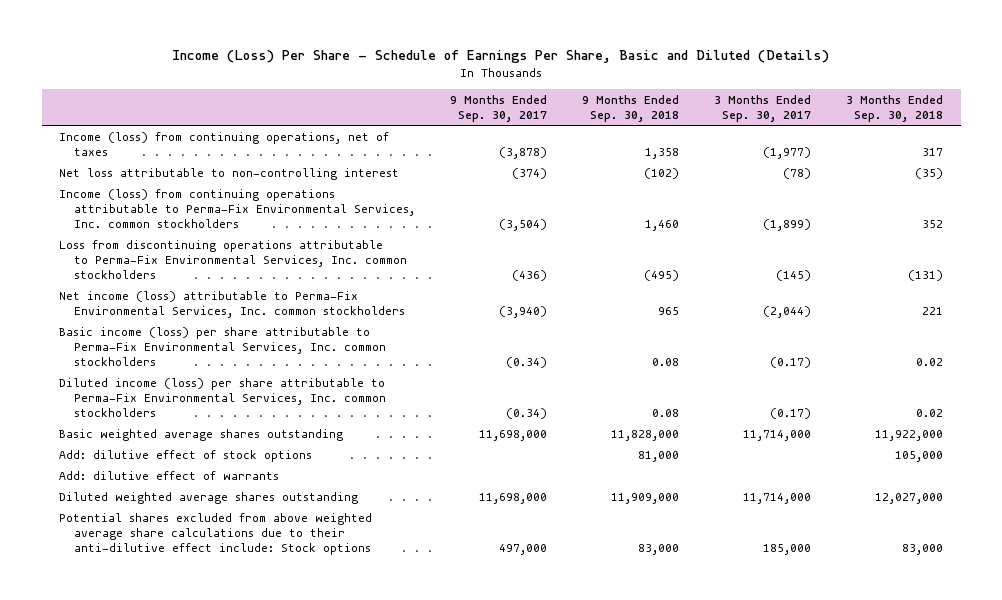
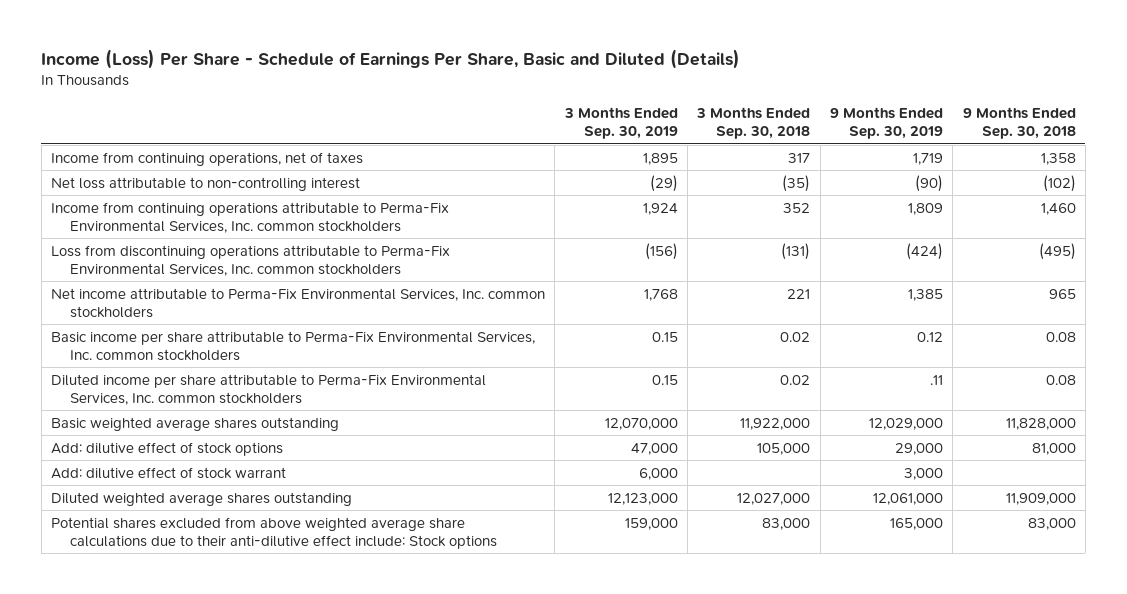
[450,94,548,122] 9 Months Ended Sep. 30, 2017 -> none
[714,94,812,122] 3 Months Ended Sep. 30, 2017 -> none
none -> [563,107,678,140] 3 Months Ended Sep. 30, 2019
none -> [830,107,944,140] 9 Months Ended Sep. 30, 2019
[59,131,390,156] Income (loss) from continuing operations, net of taxes -> [51,151,364,166] Income from continuing operations, net of taxes
[59,188,416,228] Income (loss) from continuing operations attributable to Perma-Fix Environmental Services, Inc. common stockholders -> [51,201,450,233] Income from continuing operations attributable to Perma-Fix Environmental Services, Inc. common stockholders
[59,290,406,318] Net income (loss) attributable to Perma-Fix Environmental Services, Inc. common stockholders -> [51,287,546,318] Net income attributable to Perma-Fix Environmental Services, Inc. common stockholders
[59,326,387,366] Basic income (loss) per share attributable to Perma-Fix Environmental Services, Inc. common stockholders -> [51,330,536,361] Basic income per share attributable to Perma-Fix Environmental Services, Inc. common stockholders
[59,377,387,417] Diluted income (loss) per share attributable to Perma-Fix Environmental Services, Inc. common stockholders -> [51,373,487,405] Diluted income per share attributable to Perma-Fix Environmental Services, Inc. common stockholders
[59,470,280,480] Add: dilutive effect of warrants -> [51,466,287,479] Add: dilutive effect of stock warrant

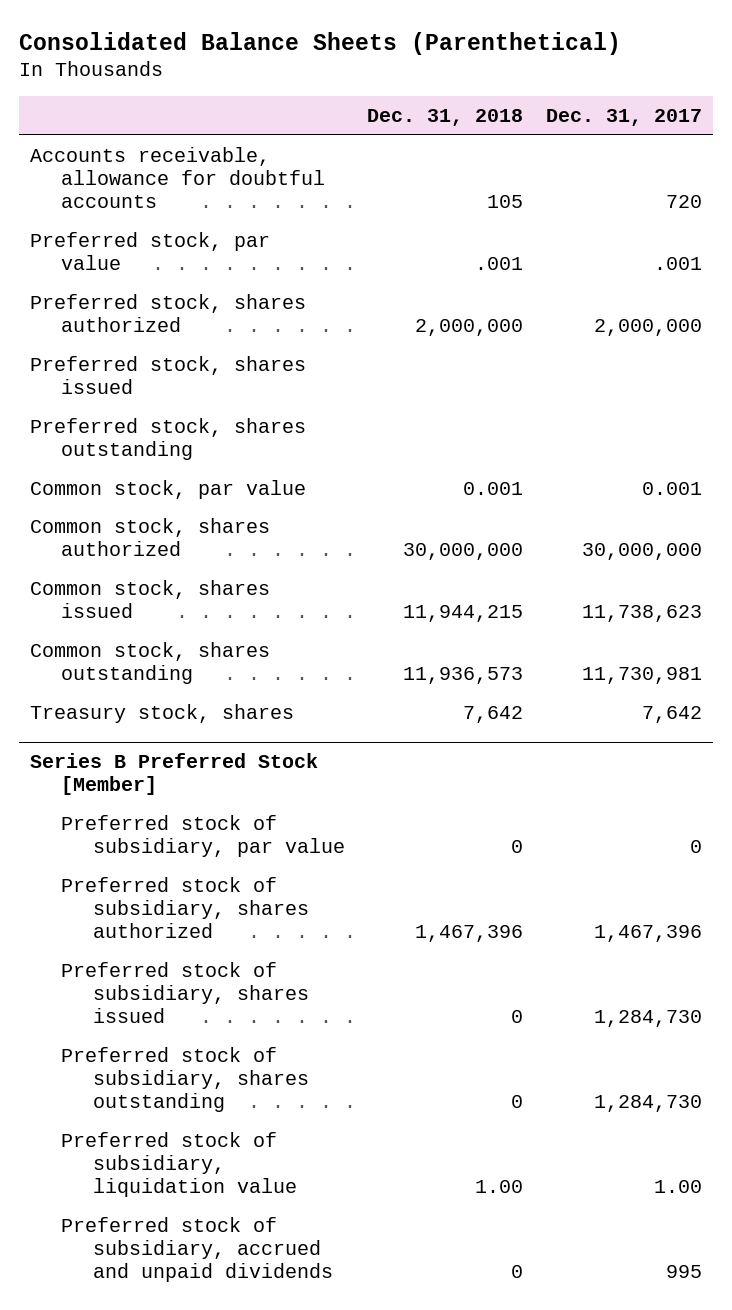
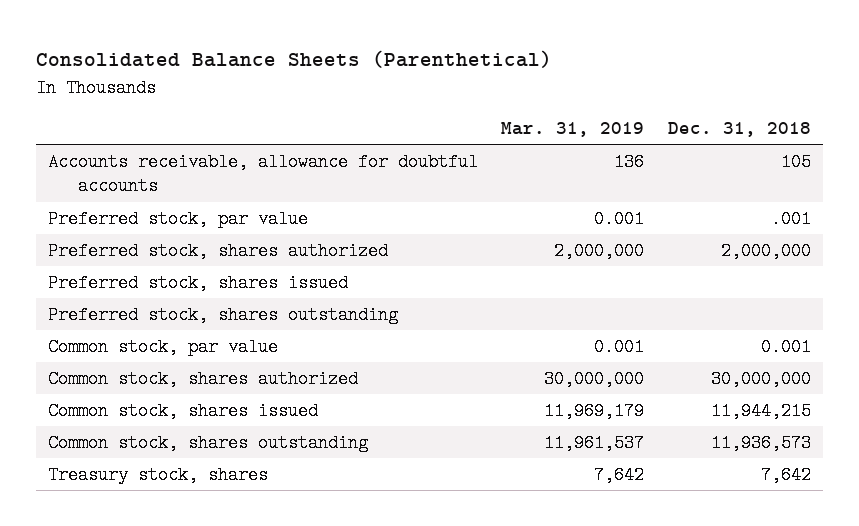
[546,108,703,126] Dec. 31, 2017 -> none
none -> [501,121,645,137] Mar. 31, 2019
[30,753,319,796] Series B Preferred Stock [Member] -> none
[61,814,345,857] Preferred stock of subsidiary, par value -> none
[61,876,309,938] Preferred stock of subsidiary, shares authorized -> none
[61,961,309,1023] Preferred stock of subsidiary, shares issued -> none
[61,1046,309,1112] Preferred stock of subsidiary, shares outstanding -> none
[61,1131,297,1197] Preferred stock of subsidiary, liquidation value -> none
[61,1216,333,1282] Preferred stock of subsidiary, accrued and unpaid dividends -> none

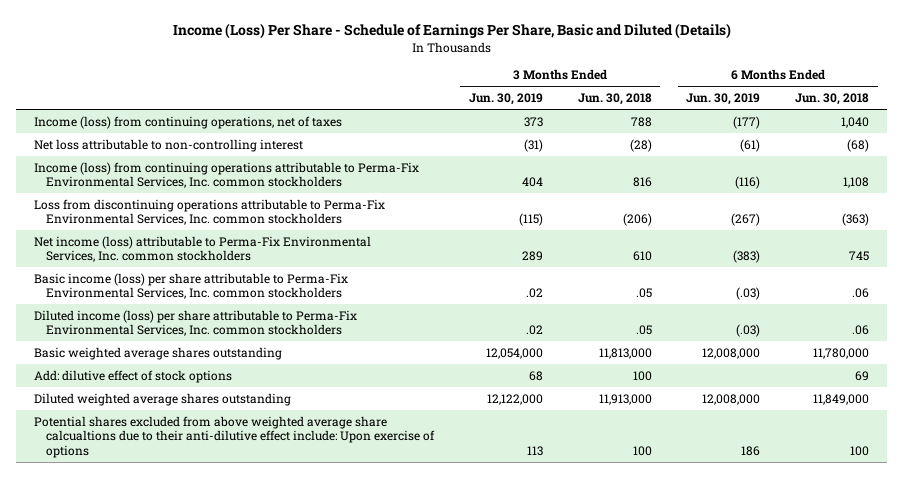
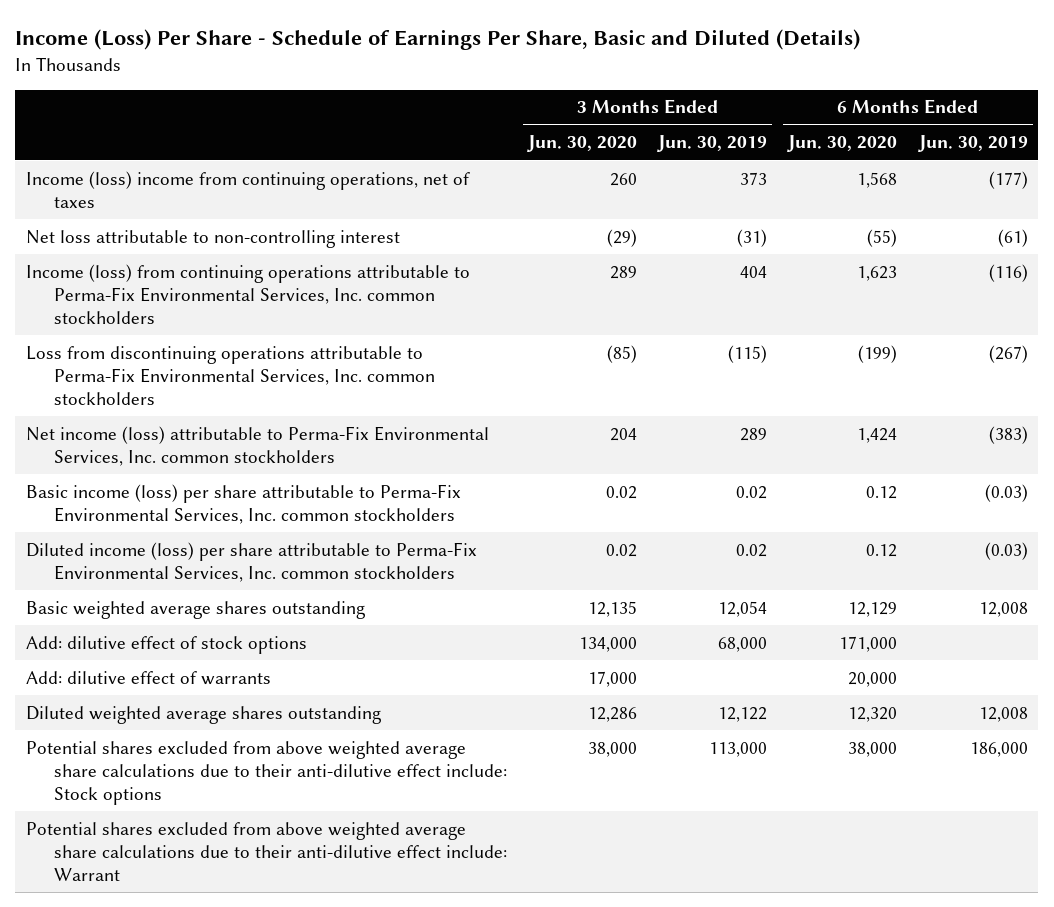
[577,93,652,106] Jun. 30, 2018 -> none
[795,93,870,106] Jun. 30, 2018 -> none
none -> [526,135,637,153] Jun. 30, 2020
none -> [787,135,898,153] Jun. 30, 2020
[33,115,342,129] Income (loss) from continuing operations, net of taxes -> [26,170,471,208] Income (loss) income from continuing operations, net of taxes
[525,288,543,299] .02 -> [736,485,768,499] 0.02
[736,287,761,301] (.03) -> [984,483,1028,502] (0.03)
[525,325,543,336] .02 -> [736,543,768,557] 0.02
[736,324,761,338] (.03) -> [984,541,1028,560] (0.03)
[485,347,543,359] 12,054,000 -> [718,600,768,617] 12,054
[702,347,761,359] 12,008,000 -> [978,601,1028,617] 12,008
[528,370,543,381] 68 -> [718,636,768,652] 68,000
none -> [26,670,272,685] Add: dilutive effect of warrants
[486,393,543,405] 12,122,000 -> [718,706,768,722] 12,122
[702,393,761,405] 12,008,000 -> [978,706,1028,722] 12,008
[33,415,435,458] Potential shares excluded from above weighted average share calcualtions due to their anti-dilutive effect include: Upon exercise of options -> [26,740,507,805] Potential shares excluded from above weighted average share calculations due to their anti-dilutive effect include: Stock options
[526,445,543,456] 113 -> [709,741,768,757] 113,000
[741,445,761,456] 186 -> [969,741,1028,757] 186,000
none -> [26,821,507,881] Potential shares excluded from above weighted average share calculations due to their anti-dilutive effect include: Warrant

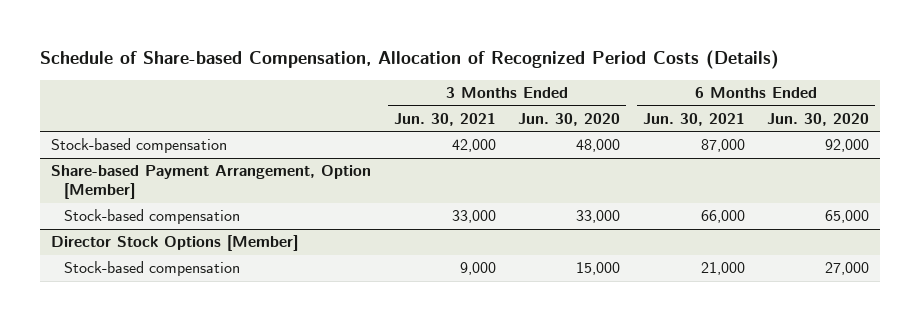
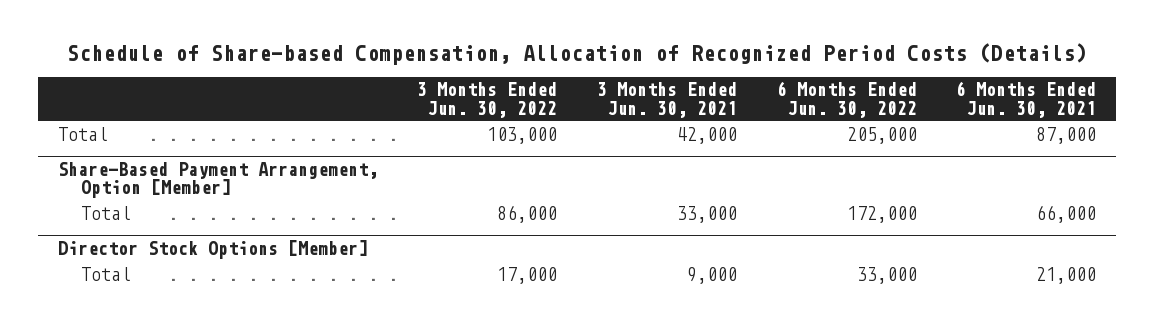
[518,112,621,126] Jun. 30, 2020 -> none
[767,112,870,126] Jun. 30, 2020 -> none
none -> [417,82,558,118] 3 Months Ended Jun. 30, 2022
none -> [776,81,917,118] 6 Months Ended Jun. 30, 2022
[51,138,228,154] Stock-based compensation -> [57,126,108,141] Total
[51,165,372,200] Share-based Payment Arrangement, Option [Member] -> [57,161,378,199] Share-Based Payment Arrangement, Option [Member]
[64,209,241,225] Stock-based compensation -> [81,205,132,220] Total
[64,261,241,277] Stock-based compensation -> [81,266,132,281] Total

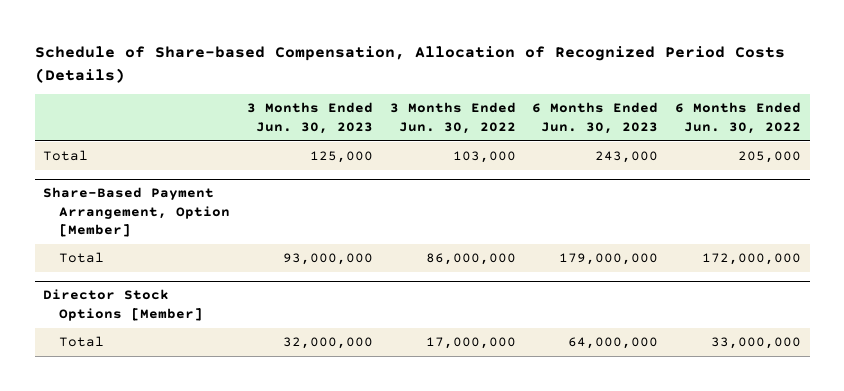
[596,82,737,118] 3 Months Ended Jun. 30, 2021 -> none
[956,81,1097,118] 6 Months Ended Jun. 30, 2021 -> none
none -> [246,102,373,134] 3 Months Ended Jun. 30, 2023
none -> [532,102,659,134] 6 Months Ended Jun. 30, 2023
[497,204,558,223] 86,000 -> [425,253,516,266] 86,000,000
[846,205,917,223] 172,000 -> [702,253,802,266] 172,000,000
[497,266,558,284] 17,000 -> [425,337,516,350] 17,000,000
[856,266,917,284] 33,000 -> [711,337,802,350] 33,000,000

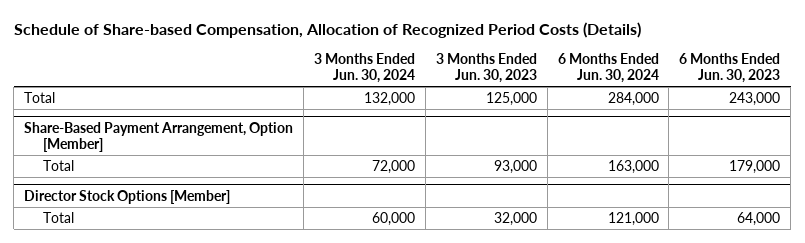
[389,102,516,134] 3 Months Ended Jun. 30, 2022 -> none
[675,102,802,134] 6 Months Ended Jun. 30, 2022 -> none
none -> [314,53,416,84] 3 Months Ended Jun. 30, 2024
none -> [557,53,659,84] 6 Months Ended Jun. 30, 2024
[282,253,373,266] 93,000,000 -> [493,160,537,175] 93,000
[559,253,659,266] 179,000,000 -> [729,160,781,175] 179,000
[282,337,373,350] 32,000,000 -> [493,212,537,227] 32,000
[568,337,659,350] 64,000,000 -> [737,212,781,227] 64,000

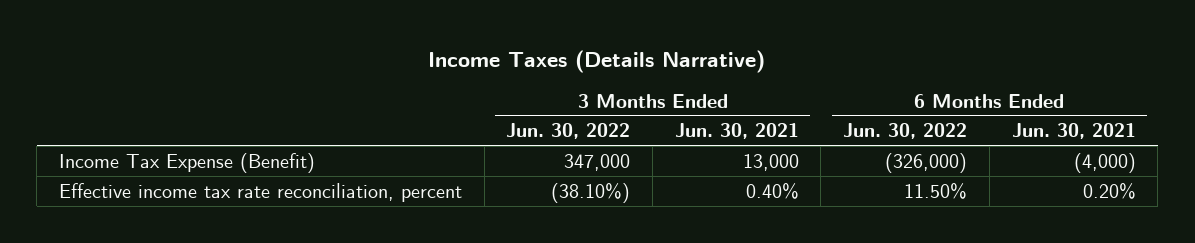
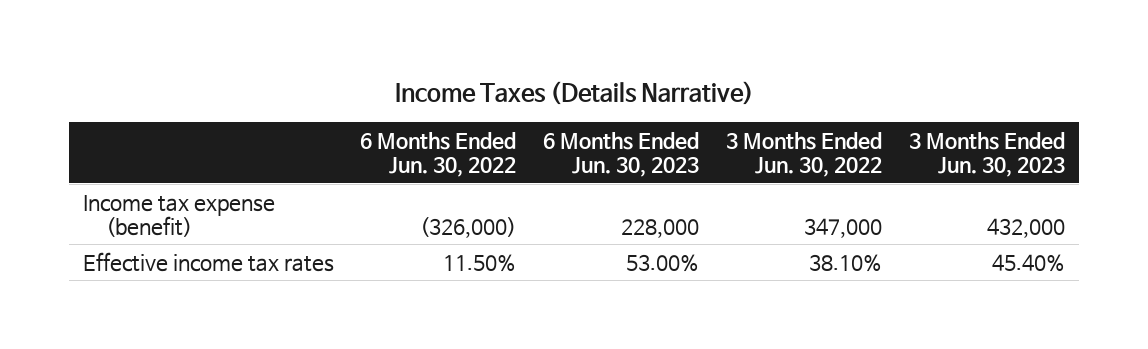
[674,123,799,140] Jun. 30, 2021 -> none
[1011,123,1136,140] Jun. 30, 2021 -> none
none -> [543,131,700,177] 6 Months Ended Jun. 30, 2023
none -> [909,131,1066,177] 3 Months Ended Jun. 30, 2023
[58,152,315,173] Income Tax Expense (Benefit) -> [82,194,275,237] Income tax expense (benefit)
[58,182,462,202] Effective income tax rate reconciliation, percent -> [82,251,334,272] Effective income tax rates
[551,182,631,203] (38.10%) -> [809,253,883,272] 38.10%

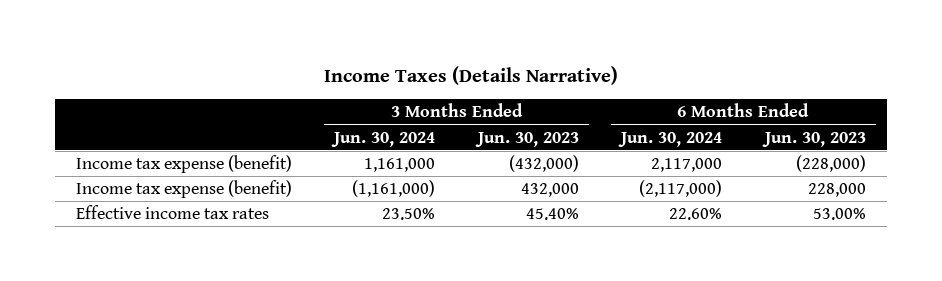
[360,131,517,177] 6 Months Ended Jun. 30, 2022 -> none
[726,131,883,177] 3 Months Ended Jun. 30, 2022 -> none
none -> [331,131,436,147] Jun. 30, 2024
none -> [618,131,723,147] Jun. 30, 2024
none -> [75,154,292,173] Income tax expense (benefit)

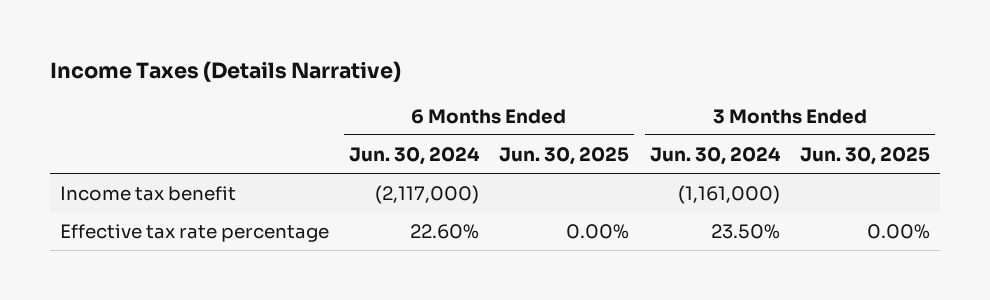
[474,131,579,147] Jun. 30, 2023 -> none
[761,131,866,147] Jun. 30, 2023 -> none
none -> [499,146,630,165] Jun. 30, 2025
none -> [800,146,931,165] Jun. 30, 2025
[75,179,292,198] Income tax expense (benefit) -> none
[75,154,292,173] Income tax expense (benefit) -> [59,185,236,201] Income tax benefit
[364,157,436,172] 1,161,000 -> [677,184,780,204] (1,161,000)
[651,157,723,172] 2,117,000 -> [375,184,480,204] (2,117,000)
[75,204,269,219] Effective income tax rates -> [59,223,329,242] Effective tax rate percentage

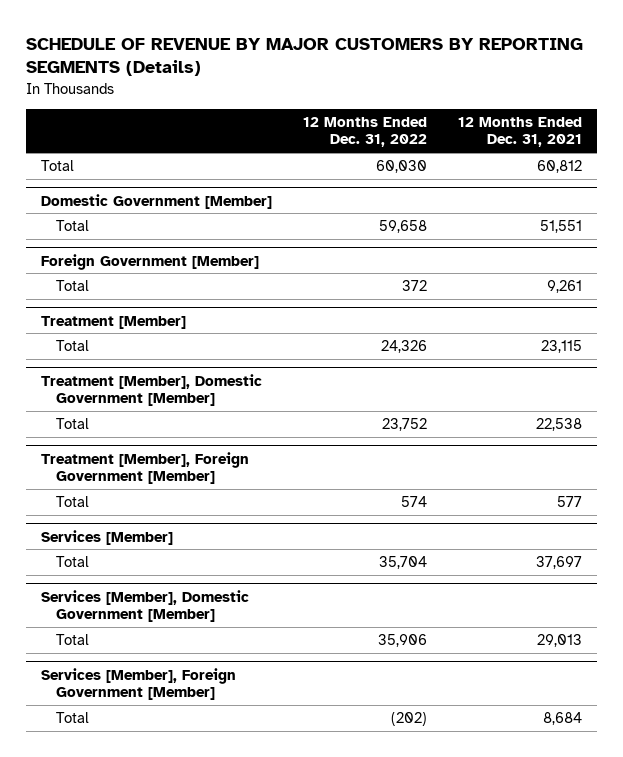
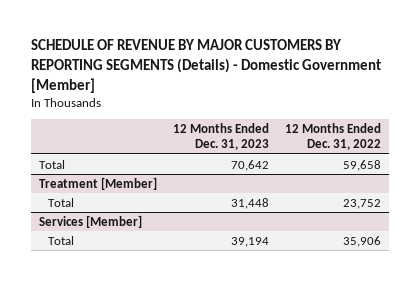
[26,37,584,77] SCHEDULE OF REVENUE BY MAJOR CUSTOMERS BY REPORTING SEGMENTS (Details) -> [30,39,381,93] SCHEDULE OF REVENUE BY MAJOR CUSTOMERS BY REPORTING SEGMENTS (Details) - Domestic Government [Member]
[457,116,582,148] 12 Months Ended Dec. 31, 2021 -> none
none -> [172,122,269,151] 12 Months Ended Dec. 31, 2023
[41,159,75,171] Total -> none
[41,193,273,209] Domestic Government [Member] -> none
[41,253,260,270] Foreign Government [Member] -> none
[56,279,90,291] Total -> none
[56,339,90,351] Total -> none
[41,373,263,407] Treatment [Member], Domestic Government [Member] -> none
[41,451,250,485] Treatment [Member], Foreign Government [Member] -> none
[56,495,90,507] Total -> none
[56,555,90,567] Total -> none
[41,589,250,623] Services [Member], Domestic Government [Member] -> none
[41,667,237,701] Services [Member], Foreign Government [Member] -> none
[56,711,90,723] Total -> none

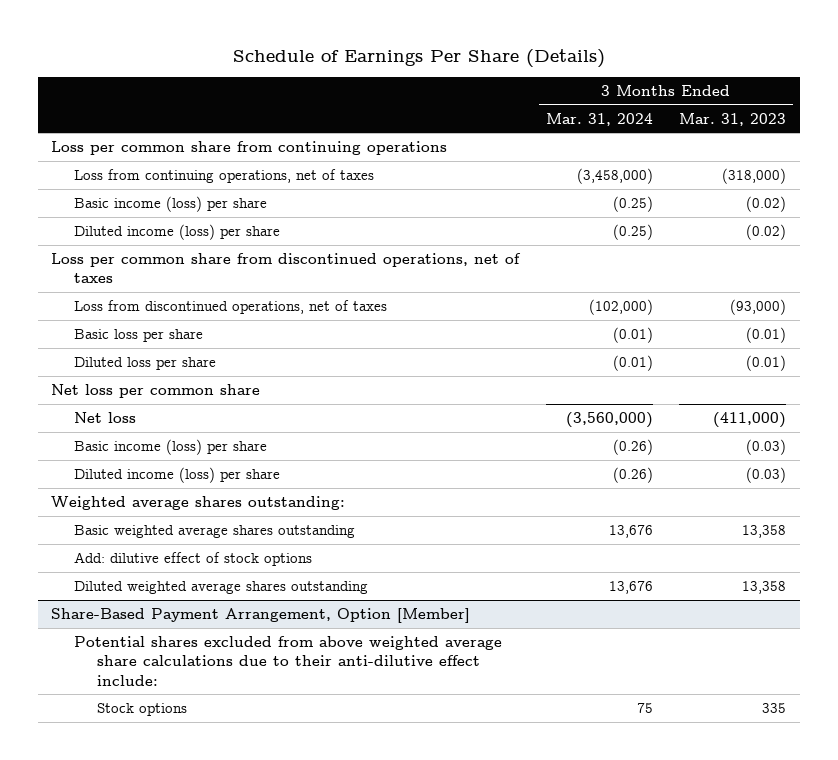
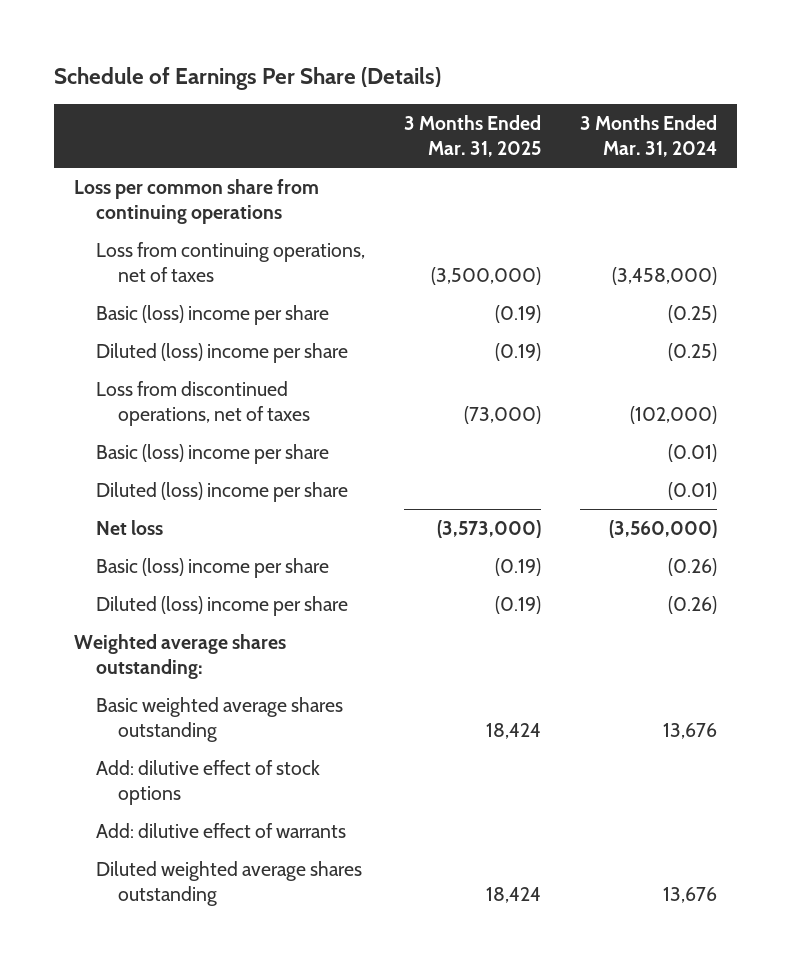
[679,112,787,126] Mar. 31, 2023 -> none
none -> [403,114,541,157] 3 Months Ended Mar. 31, 2025
[51,253,522,284] Loss per common share from discontinued operations, net of taxes -> none
[74,196,268,213] Basic income (loss) per share -> [95,304,329,325] Basic (loss) income per share
[74,224,281,241] Diluted income (loss) per share -> [95,342,348,363] Diluted (loss) income per share
[51,384,261,399] Net loss per common share -> none
[74,329,204,343] Basic loss per share -> [95,443,329,464] Basic (loss) income per share
[74,357,217,371] Diluted loss per share -> [95,481,348,502] Diluted (loss) income per share
[74,439,268,456] Basic income (loss) per share -> [95,557,329,578] Basic (loss) income per share
[74,467,281,484] Diluted income (loss) per share -> [95,595,348,616] Diluted (loss) income per share
none -> [95,822,346,838] Add: dilutive effect of warrants
[51,608,471,624] Share-Based Payment Arrangement, Option [Member] -> none
[74,636,503,686] Potential shares excluded from above weighted average share calculations due to their anti-dilutive effect include: -> none
[97,703,188,717] Stock options -> none

